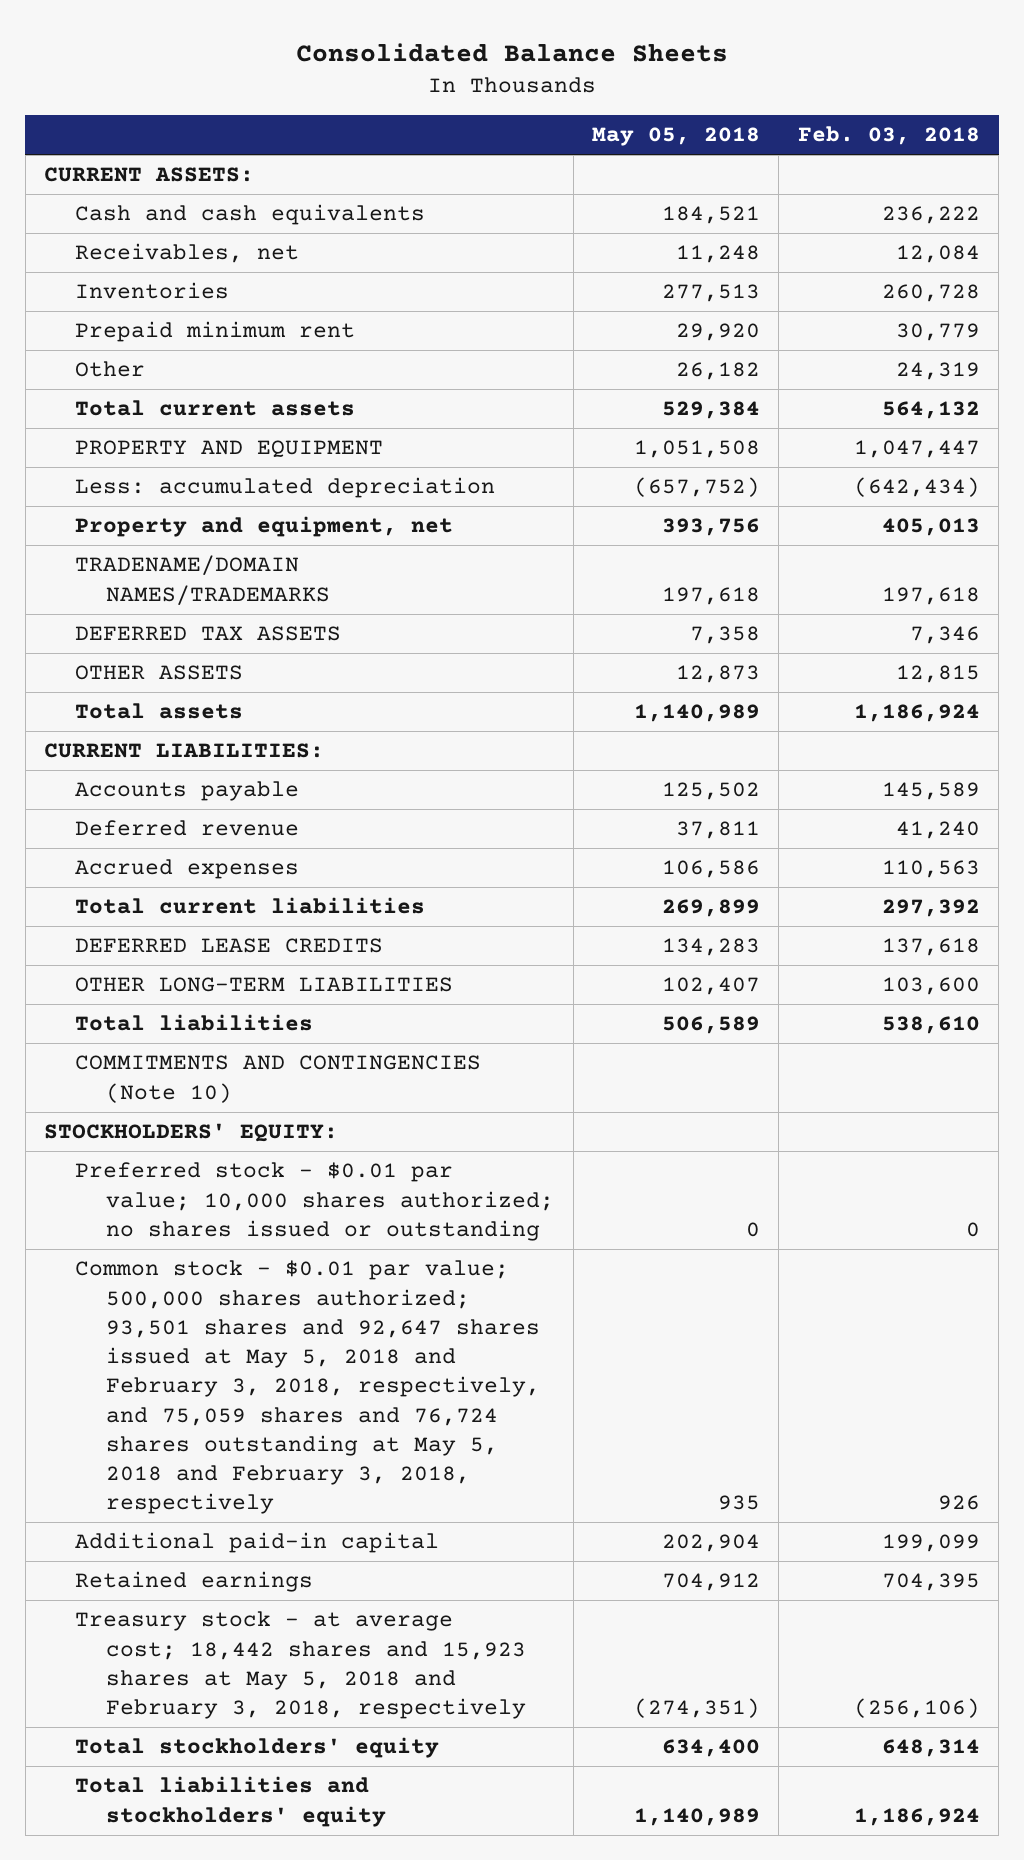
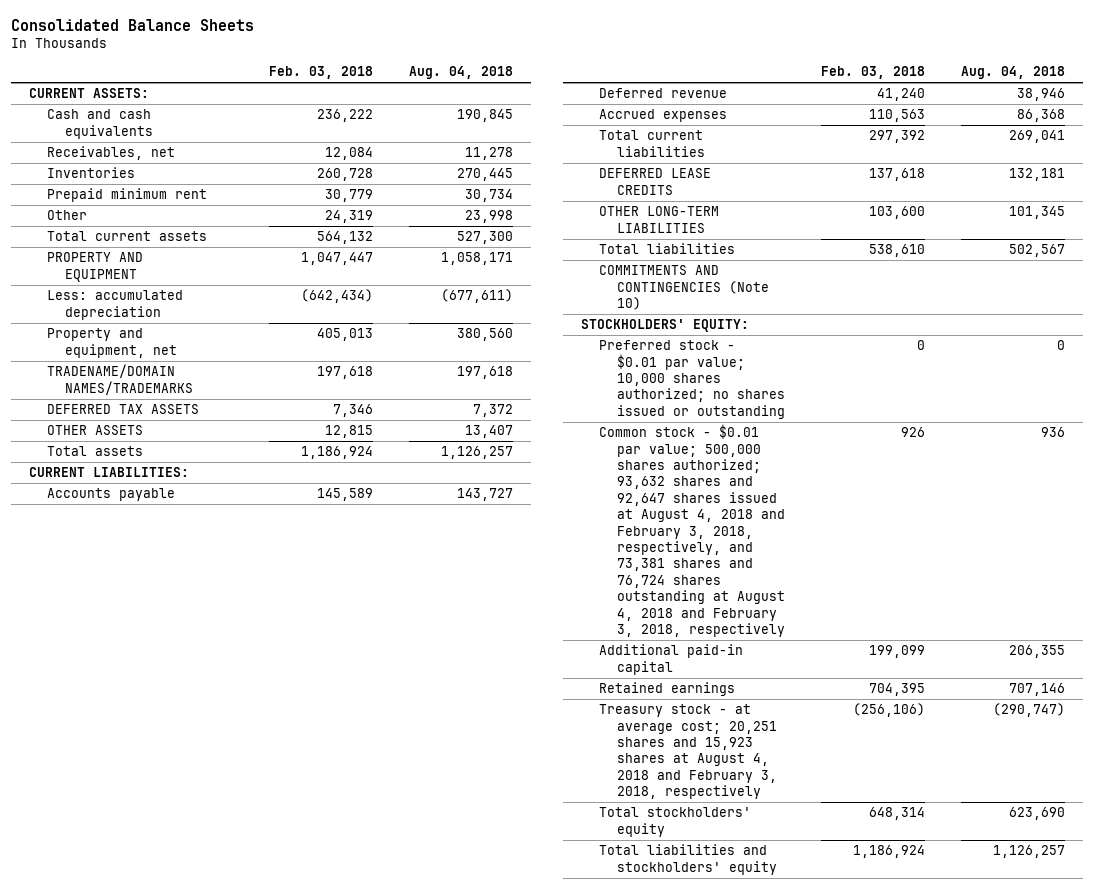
[591,127,760,147] May 05, 2018 -> none
none -> [408,66,513,80] Aug. 04, 2018
[75,1260,541,1515] Common stock - $0.01 par value; 500,000 shares authorized; 93,501 shares and 92,647 shares issued at May 5, 2018 and February 3, 2018, respectively, and 75,059 shares and 76,724 shares outstanding at May 5, 2018 and February 3, 2018, respectively -> [598,424,785,637] Common stock - $0.01 par value; 500,000 shares authorized; 93,632 shares and 92,647 shares issued at August 4, 2018 and February 3, 2018, respectively, and 73,381 shares and 76,724 shares outstanding at August 4, 2018 and February 3, 2018, respectively
[75,1611,527,1720] Treasury stock - at average cost; 18,442 shares and 15,923 shares at May 5, 2018 and February 3, 2018, respectively -> [598,704,777,800] Treasury stock - at average cost; 20,251 shares and 15,923 shares at August 4, 2018 and February 3, 2018, respectively

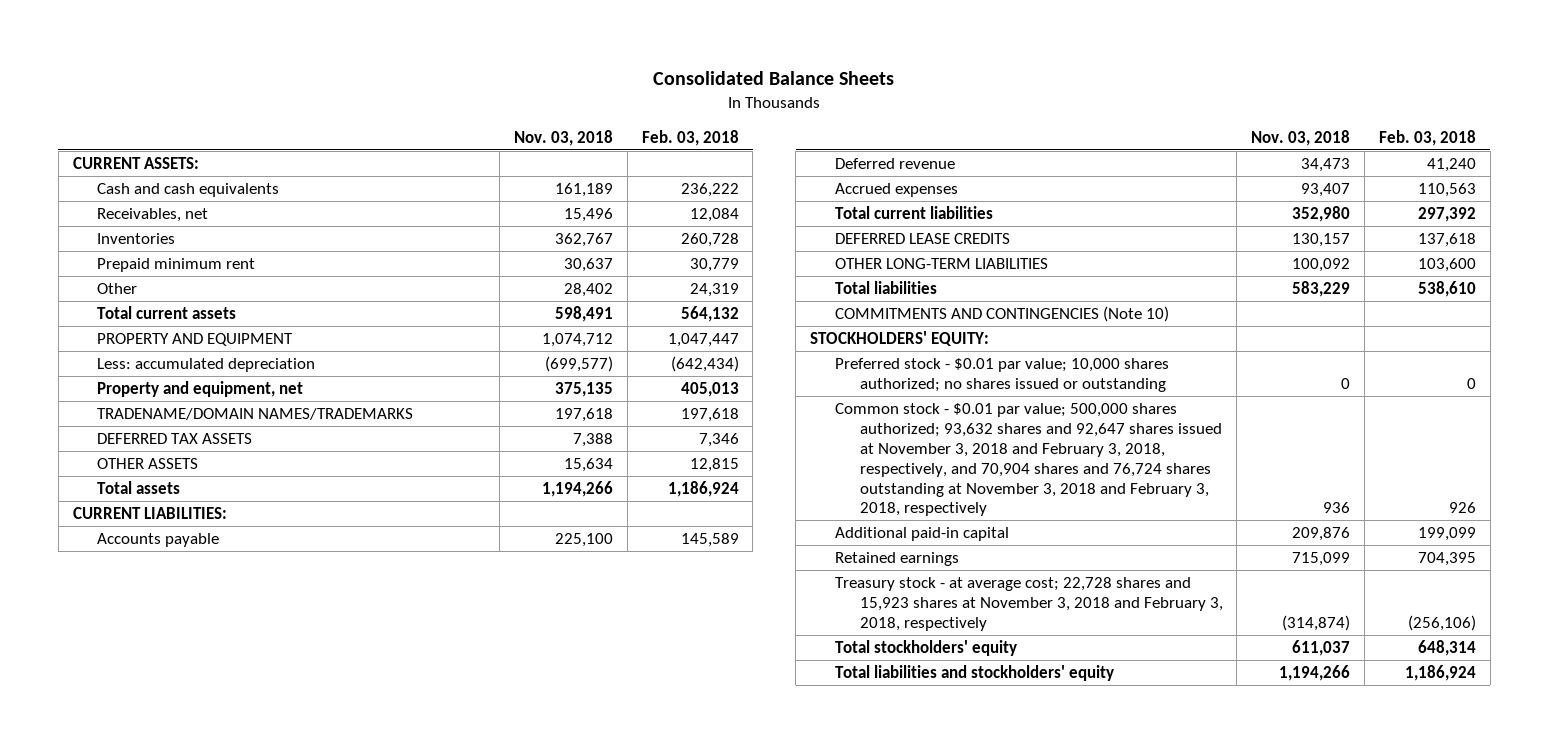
[408,66,513,80] Aug. 04, 2018 -> none
none -> [513,130,613,147] Nov. 03, 2018
[598,424,785,637] Common stock - $0.01 par value; 500,000 shares authorized; 93,632 shares and 92,647 shares issued at August 4, 2018 and February 3, 2018, respectively, and 73,381 shares and 76,724 shares outstanding at August 4, 2018 and February 3, 2018, respectively -> [834,402,1222,517] Common stock - $0.01 par value; 500,000 shares authorized; 93,632 shares and 92,647 shares issued at November 3, 2018 and February 3, 2018, respectively, and 70,904 shares and 76,724 shares outstanding at November 3, 2018 and February 3, 2018, respectively
[598,704,777,800] Treasury stock - at average cost; 20,251 shares and 15,923 shares at August 4, 2018 and February 3, 2018, respectively -> [834,576,1223,631] Treasury stock - at average cost; 22,728 shares and 15,923 shares at November 3, 2018 and February 3, 2018, respectively

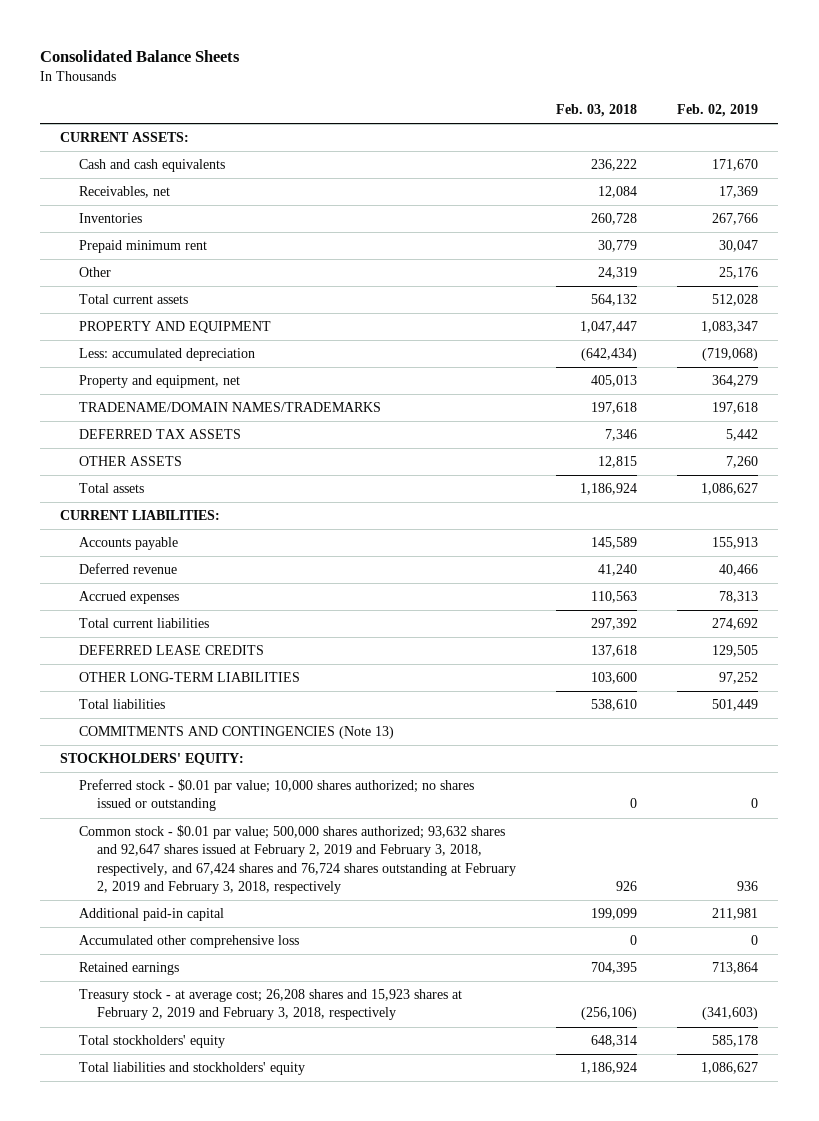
[513,130,613,147] Nov. 03, 2018 -> none
none -> [677,103,759,117] Feb. 02, 2019
[834,305,1169,322] COMMITMENTS AND CONTINGENCIES (Note 10) -> [78,726,394,740] COMMITMENTS AND CONTINGENCIES (Note 13)
[834,402,1222,517] Common stock - $0.01 par value; 500,000 shares authorized; 93,632 shares and 92,647 shares issued at November 3, 2018 and February 3, 2018, respectively, and 70,904 shares and 76,724 shares outstanding at November 3, 2018 and February 3, 2018, respectively -> [78,825,517,894] Common stock - $0.01 par value; 500,000 shares authorized; 93,632 shares and 92,647 shares issued at February 2, 2019 and February 3, 2018, respectively, and 67,424 shares and 76,724 shares outstanding at February 2, 2019 and February 3, 2018, respectively
none -> [78,935,299,949] Accumulated other comprehensive loss
[834,576,1223,631] Treasury stock - at average cost; 22,728 shares and 15,923 shares at November 3, 2018 and February 3, 2018, respectively -> [78,989,462,1021] Treasury stock - at average cost; 26,208 shares and 15,923 shares at February 2, 2019 and February 3, 2018, respectively

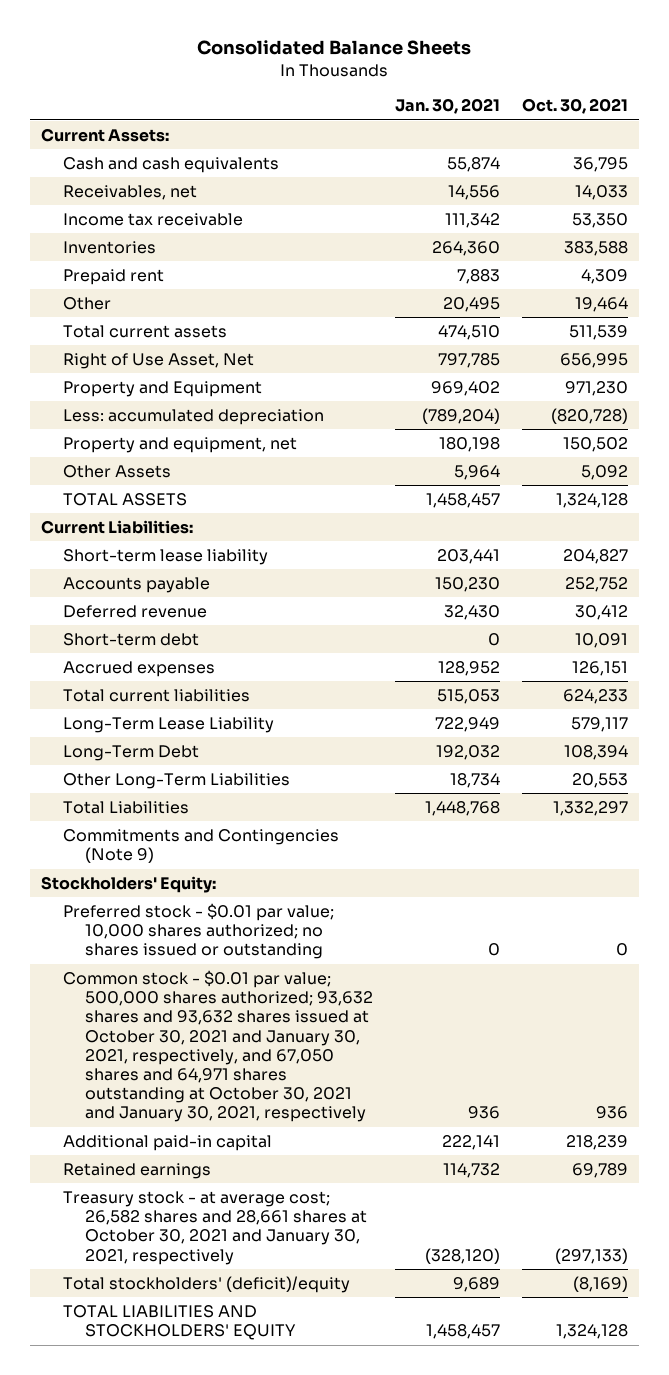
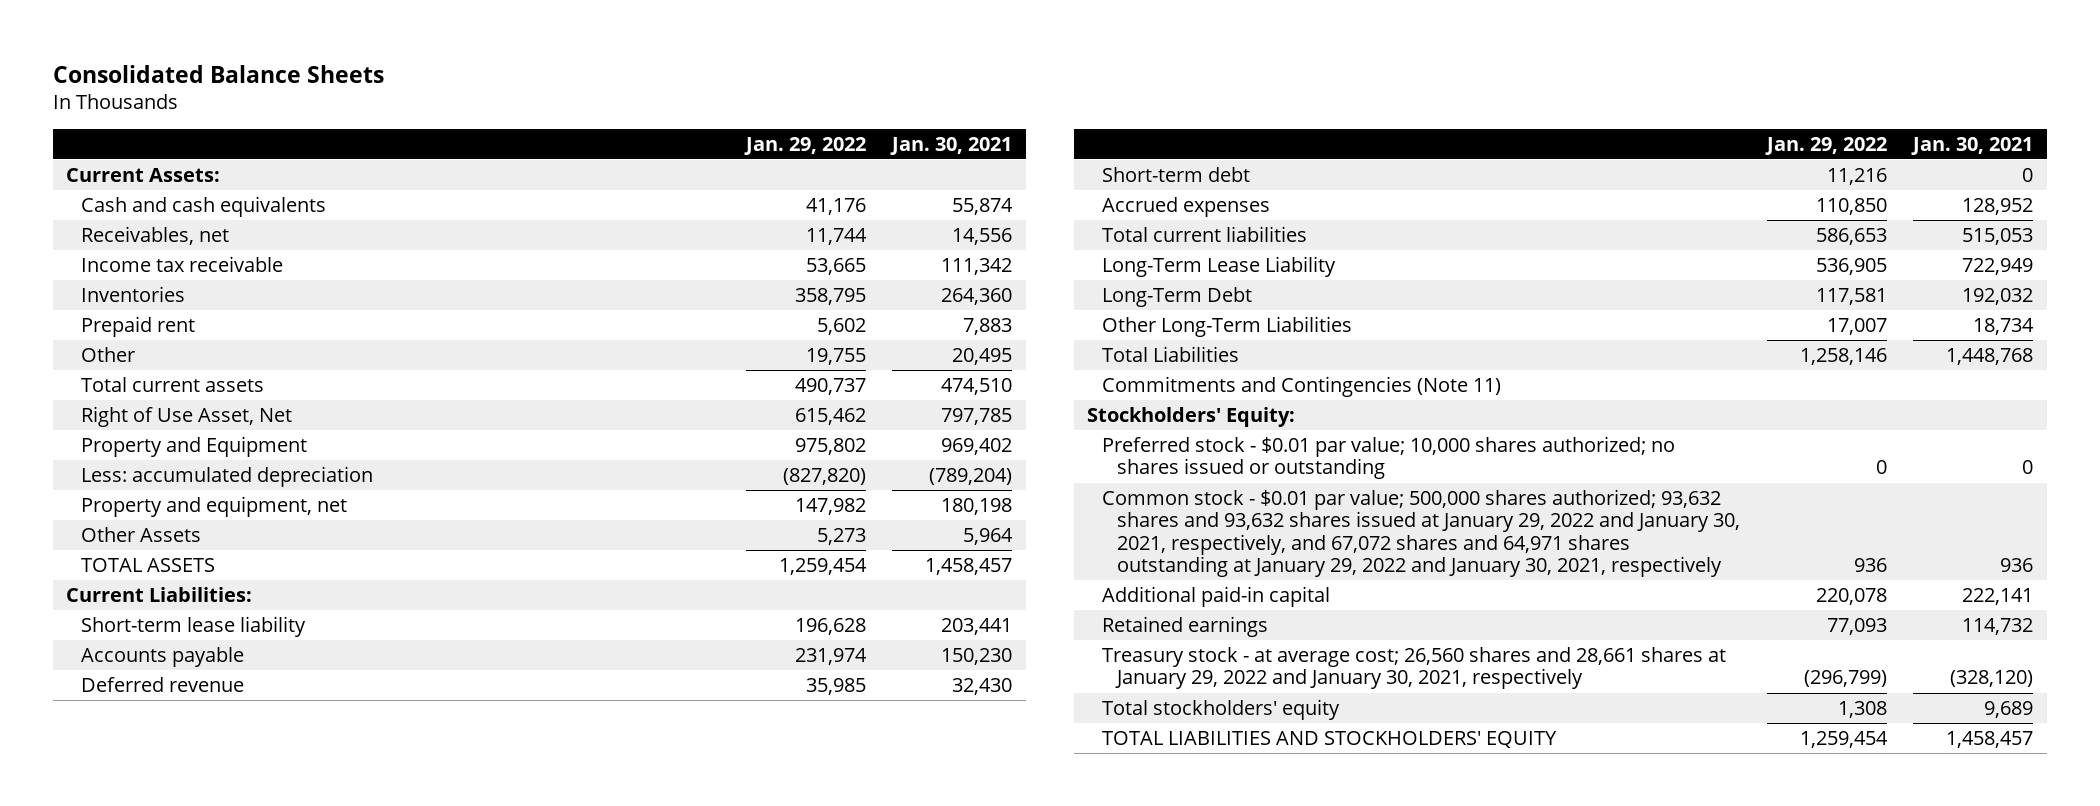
[522,98,629,115] Oct. 30, 2021 -> none
none -> [743,136,866,155] Jan. 29, 2022
[62,828,339,864] Commitments and Contingencies (Note 9) -> [1102,375,1502,397] Commitments and Contingencies (Note 11)
[62,969,374,1123] Common stock - $0.01 par value; 500,000 shares authorized; 93,632 shares and 93,632 shares issued at October 30, 2021 and January 30, 2021, respectively, and 67,050 shares and 64,971 shares outstanding at October 30, 2021 and January 30, 2021, respectively -> [1102,488,1740,578] Common stock - $0.01 par value; 500,000 shares authorized; 93,632 shares and 93,632 shares issued at January 29, 2022 and January 30, 2021, respectively, and 67,072 shares and 64,971 shares outstanding at January 29, 2022 and January 30, 2021, respectively
[62,1190,368,1265] Treasury stock - at average cost; 26,582 shares and 28,661 shares at October 30, 2021 and January 30, 2021, respectively -> [1102,646,1727,690] Treasury stock - at average cost; 26,560 shares and 28,661 shares at January 29, 2022 and January 30, 2021, respectively
[62,1275,350,1293] Total stockholders' (deficit)/equity -> [1102,698,1341,720] Total stockholders' equity

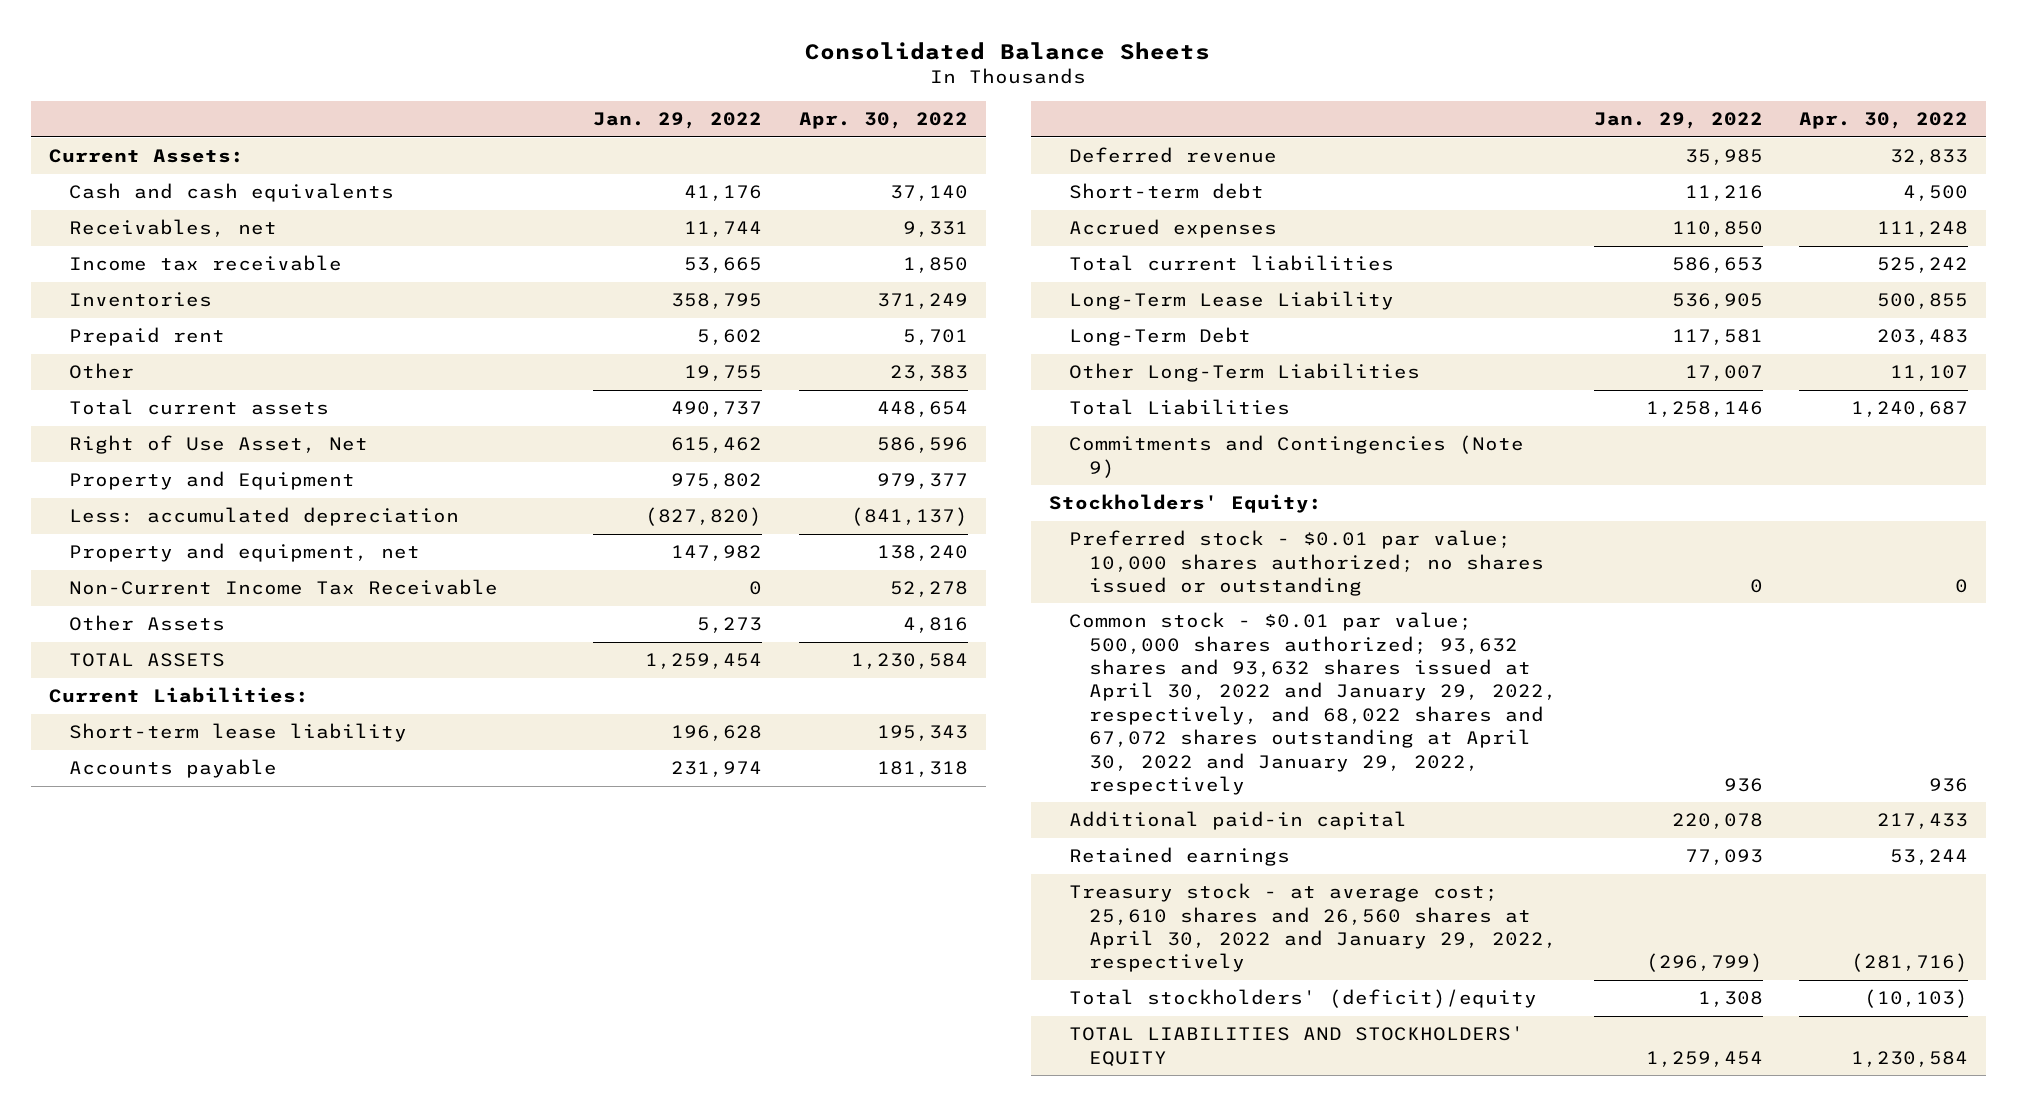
[890,136,1013,155] Jan. 30, 2021 -> none
none -> [798,112,968,130] Apr. 30, 2022
none -> [68,579,498,596] Non-Current Income Tax Receivable
[1102,375,1502,397] Commitments and Contingencies (Note 11) -> [1069,435,1525,478] Commitments and Contingencies (Note 9)
[1102,488,1740,578] Common stock - $0.01 par value; 500,000 shares authorized; 93,632 shares and 93,632 shares issued at January 29, 2022 and January 30, 2021, respectively, and 67,072 shares and 64,971 shares outstanding at January 29, 2022 and January 30, 2021, respectively -> [1069,612,1558,795] Common stock - $0.01 par value; 500,000 shares authorized; 93,632 shares and 93,632 shares issued at April 30, 2022 and January 29, 2022, respectively, and 68,022 shares and 67,072 shares outstanding at April 30, 2022 and January 29, 2022, respectively
[1102,646,1727,690] Treasury stock - at average cost; 26,560 shares and 28,661 shares at January 29, 2022 and January 30, 2021, respectively -> [1069,883,1558,973] Treasury stock - at average cost; 25,610 shares and 26,560 shares at April 30, 2022 and January 29, 2022, respectively
[1102,698,1341,720] Total stockholders' equity -> [1069,989,1538,1009] Total stockholders' (deficit)/equity

